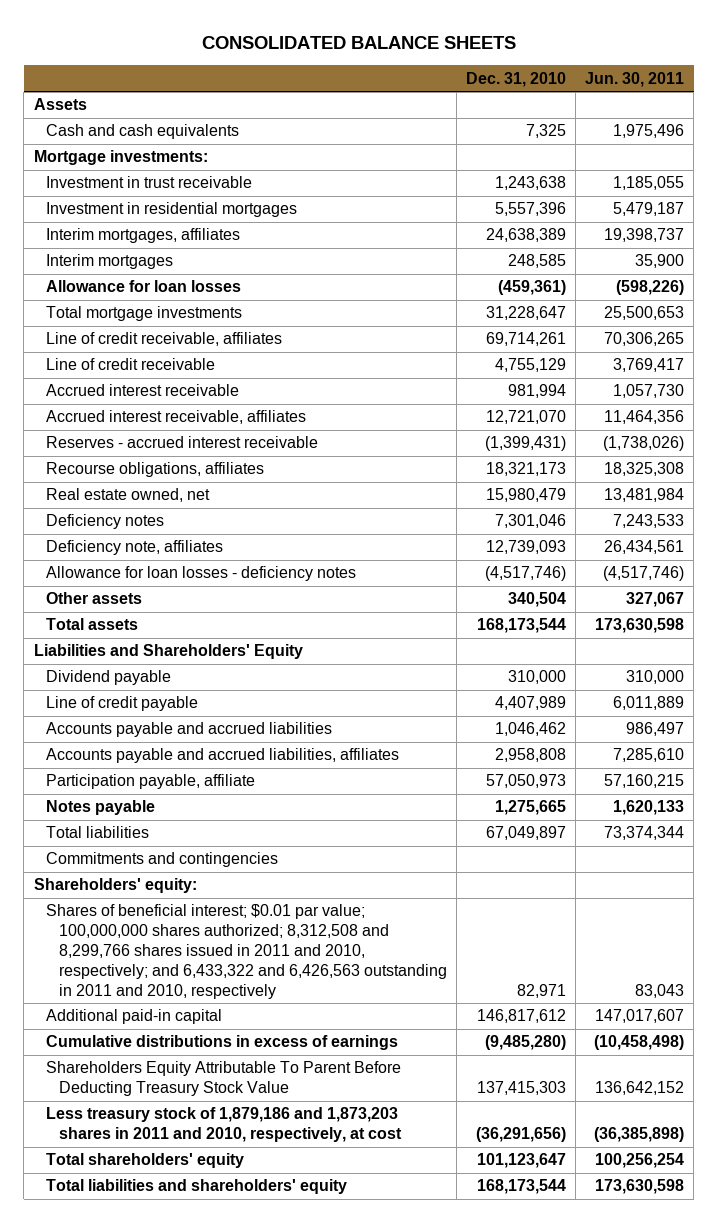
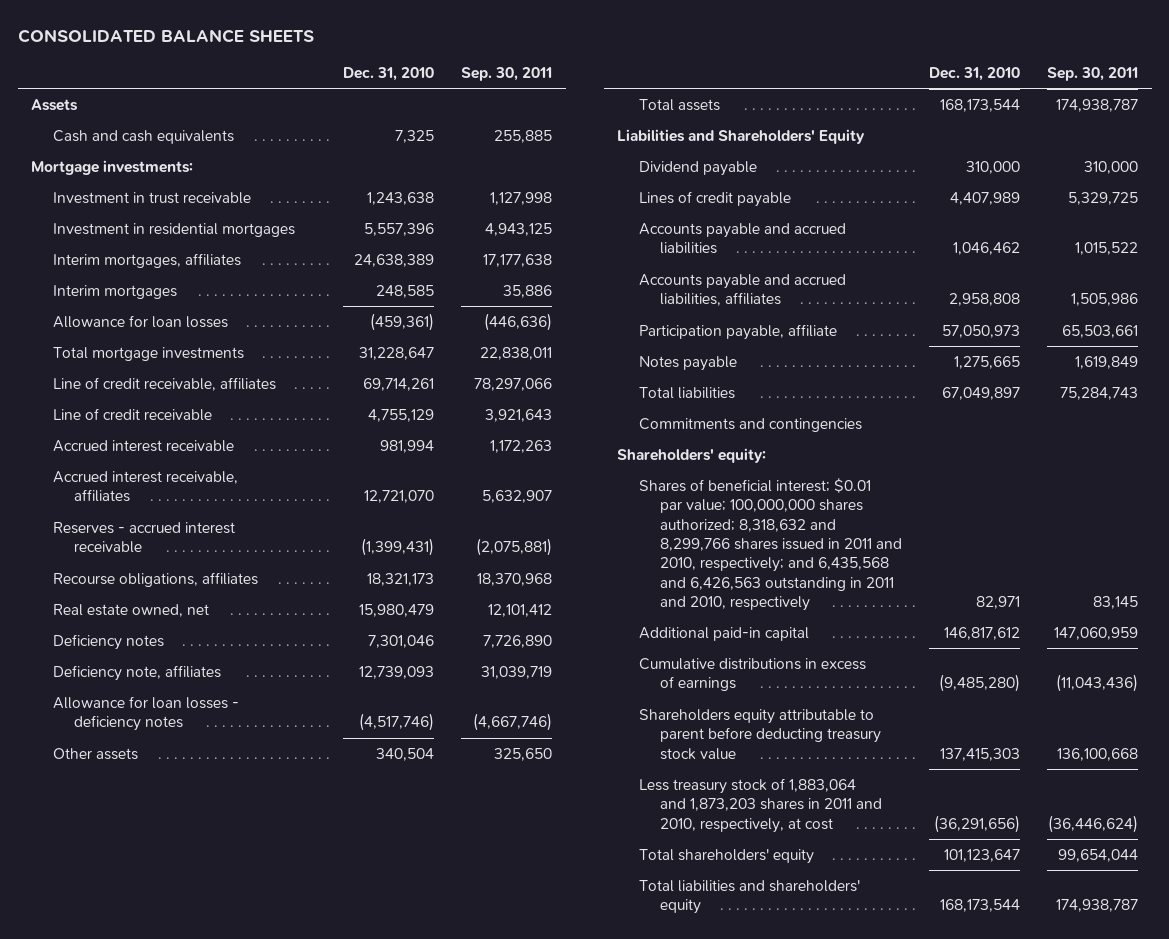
[585,71,685,87] Jun. 30, 2011 -> none
none -> [461,66,553,81] Sep. 30, 2011
[46,696,199,712] Line of credit payable -> [638,190,791,207] Lines of credit payable
[46,904,448,999] Shares of beneficial interest; $0.01 par value; 100,000,000 shares authorized; 8,312,508 and 8,299,766 shares issued in 2011 and 2010, respectively; and 6,433,322 and 6,426,563 outstanding in 2011 and 2010, respectively -> [638,477,903,612] Shares of beneficial interest; $0.01 par value; 100,000,000 shares authorized; 8,318,632 and 8,299,766 shares issued in 2011 and 2010, respectively; and 6,435,568 and 6,426,563 outstanding in 2011 and 2010, respectively
[46,1061,402,1097] Shareholders Equity Attributable To Parent Before Deducting Treasury Stock Value -> [638,708,882,760] Shareholders equity attributable to parent before deducting treasury stock value
[46,1107,403,1143] Less treasury stock of 1,879,186 and 1,873,203 shares in 2011 and 2010, respectively, at cost -> [638,777,883,833] Less treasury stock of 1,883,064 and 1,873,203 shares in 2011 and 2010, respectively, at cost

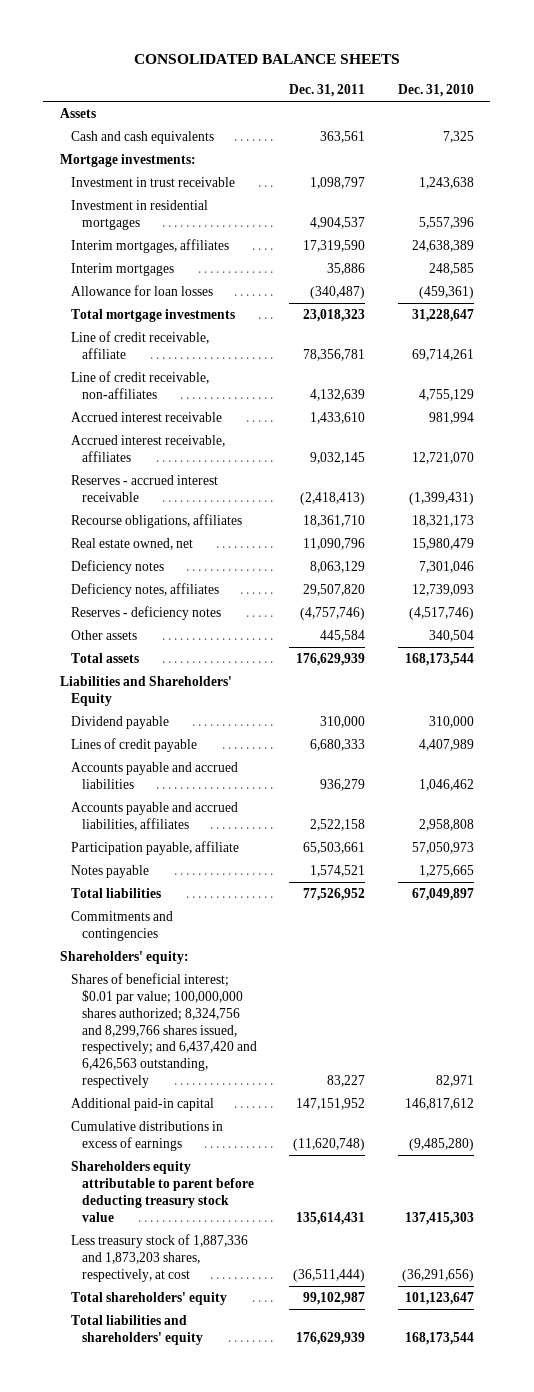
[461,66,553,81] Sep. 30, 2011 -> none
none -> [289,83,366,97] Dec. 31, 2011
[52,376,276,391] Line of credit receivable, affiliates -> [70,330,209,359] Line of credit receivable, affiliate
[52,407,212,421] Line of credit receivable -> [70,370,209,399] Line of credit receivable, non-affiliates
[52,664,221,681] Deficiency note, affiliates -> [70,582,219,597] Deficiency notes, affiliates
[52,695,239,732] Allowance for loan losses - deficiency notes -> [70,605,221,620] Reserves - deficiency notes
[638,477,903,612] Shares of beneficial interest; $0.01 par value; 100,000,000 shares authorized; 8,318,632 and 8,299,766 shares issued in 2011 and 2010, respectively; and 6,435,568 and 6,426,563 outstanding in 2011 and 2010, respectively -> [70,972,257,1089] Shares of beneficial interest; $0.01 par value; 100,000,000 shares authorized; 8,324,756 and 8,299,766 shares issued, respectively; and 6,437,420 and 6,426,563 outstanding, respectively
[638,777,883,833] Less treasury stock of 1,883,064 and 1,873,203 shares in 2011 and 2010, respectively, at cost -> [70,1233,248,1282] Less treasury stock of 1,887,336 and 1,873,203 shares, respectively, at cost

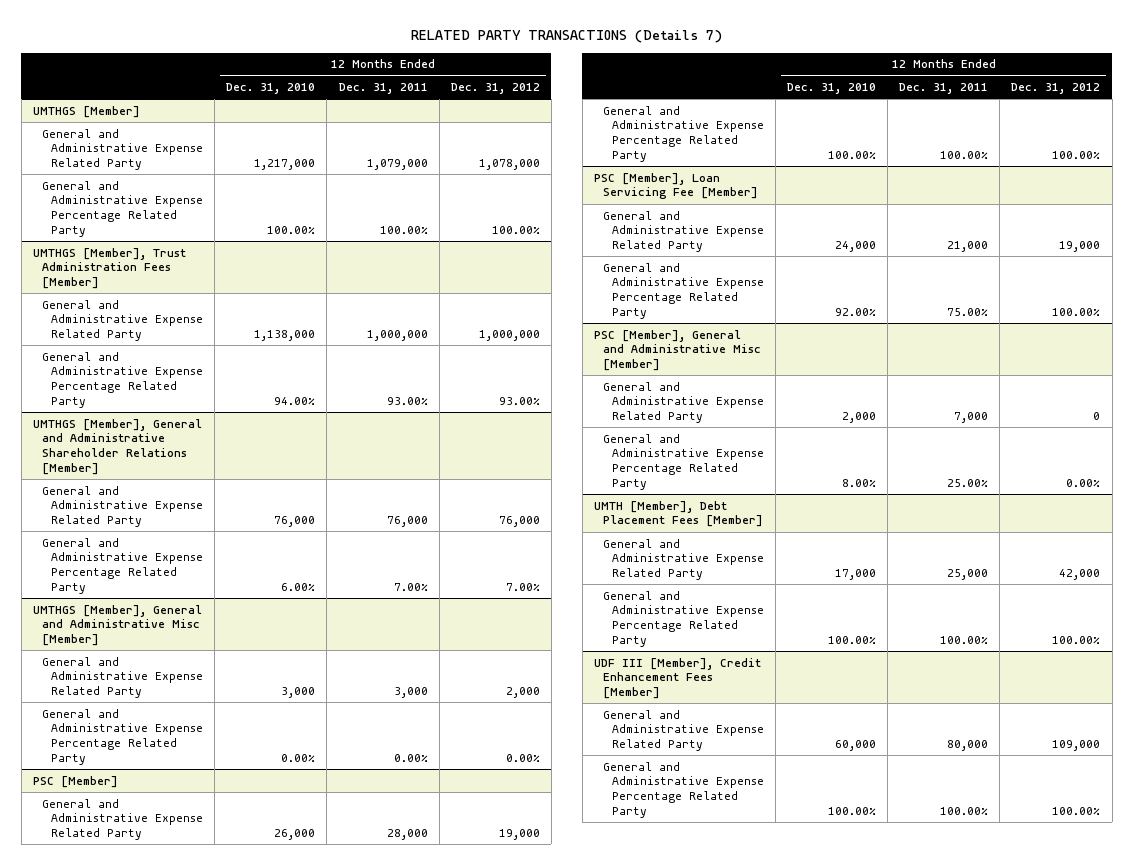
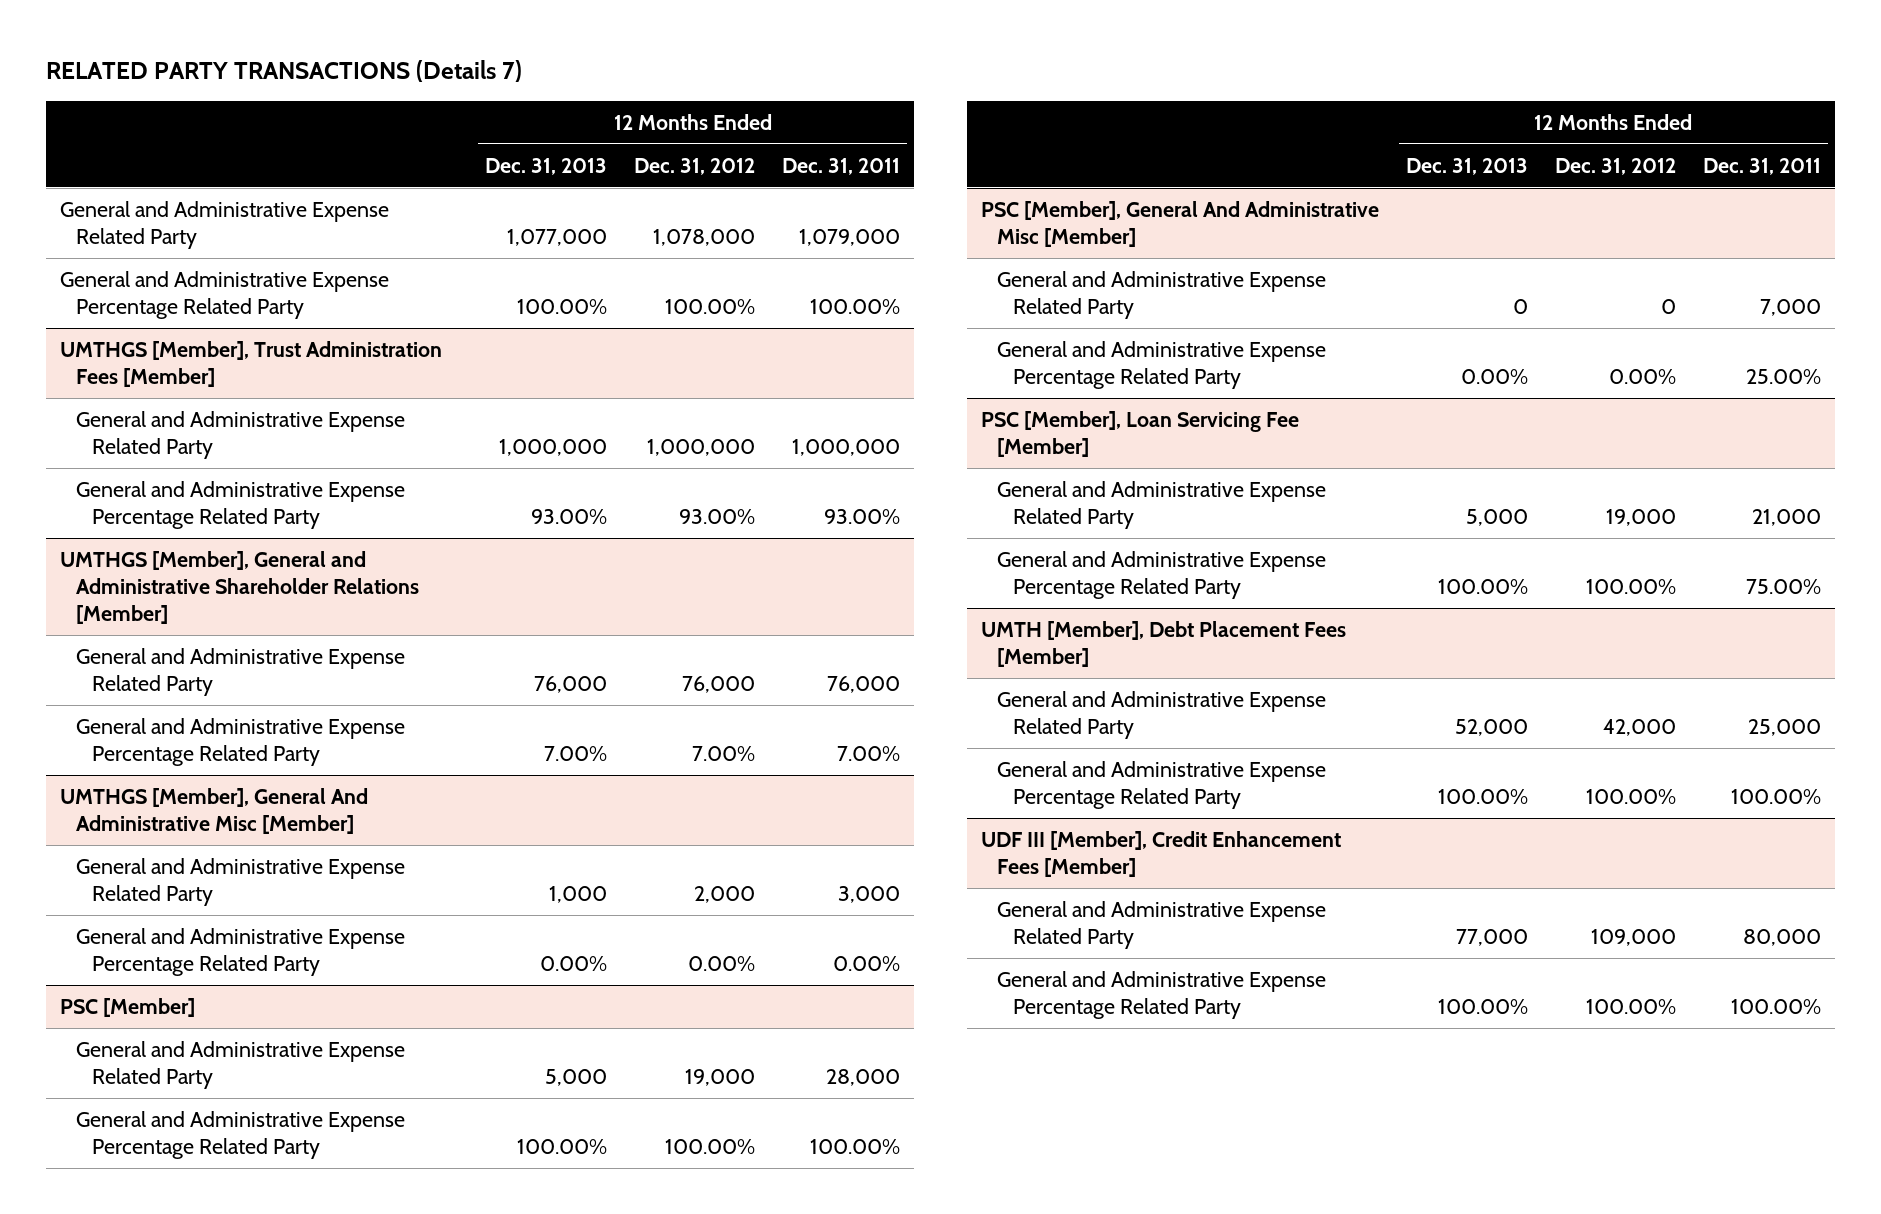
[226,83,316,95] Dec. 31, 2010 -> none
none -> [485,157,608,175] Dec. 31, 2013
[32,105,140,118] UMTHGS [Member] -> none
[32,604,202,647] UMTHGS [Member], General and Administrative Misc [Member] -> [59,787,368,834] UMTHGS [Member], General And Administrative Misc [Member]
none -> [980,200,1379,247] PSC [Member], General And Administrative Misc [Member]
none -> [996,270,1326,319] General and Administrative Expense Related Party
none -> [996,340,1326,389] General and Administrative Expense Percentage Related Party
[593,329,761,372] PSC [Member], General and Administrative Misc [Member] -> none
[602,381,764,424] General and Administrative Expense Related Party -> none
[602,433,764,491] General and Administrative Expense Percentage Related Party -> none

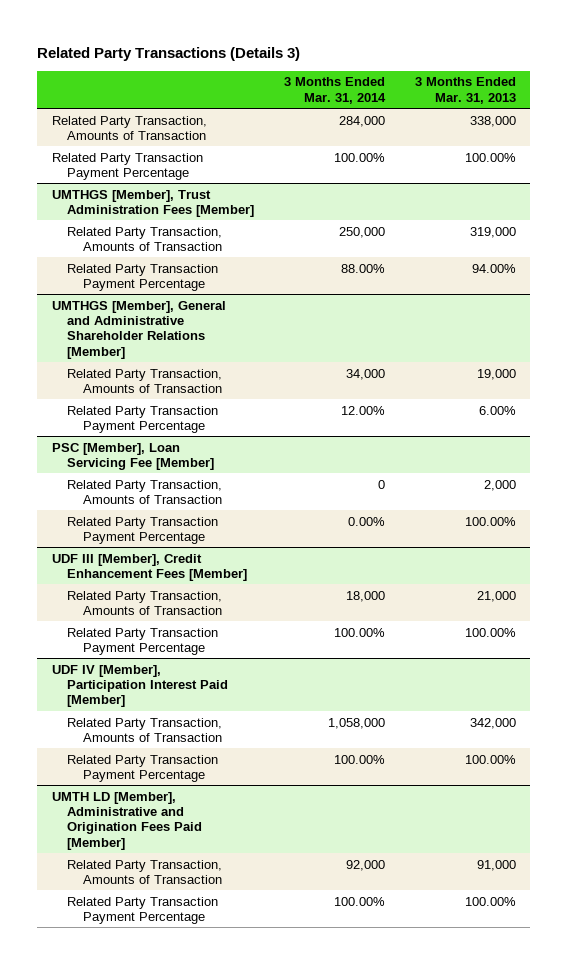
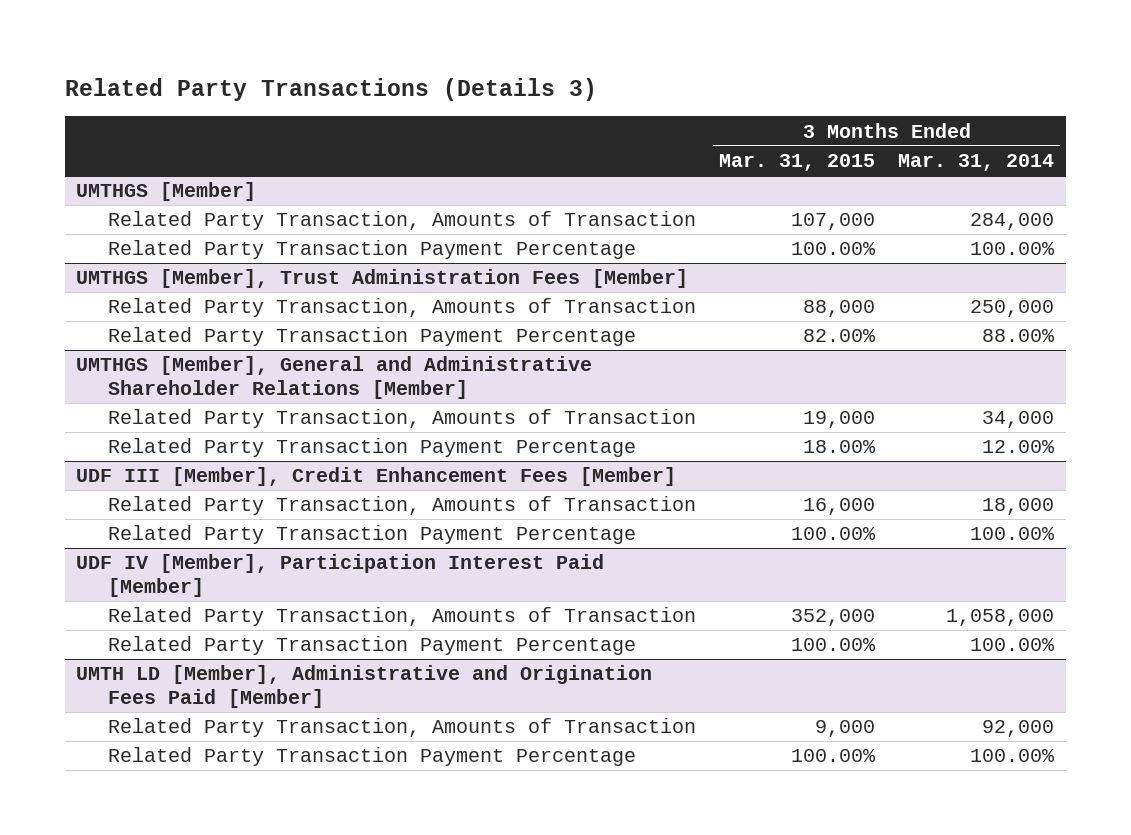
[414,77,516,104] 3 Months Ended Mar. 31, 2013 -> none
none -> [719,154,876,172] Mar. 31, 2015
none -> [76,182,257,202] UMTHGS [Member]
[51,442,215,470] PSC [Member], Loan Servicing Fee [Member] -> none
[67,479,223,504] Related Party Transaction, Amounts of Transaction -> none
[67,516,219,544] Related Party Transaction Payment Percentage -> none

